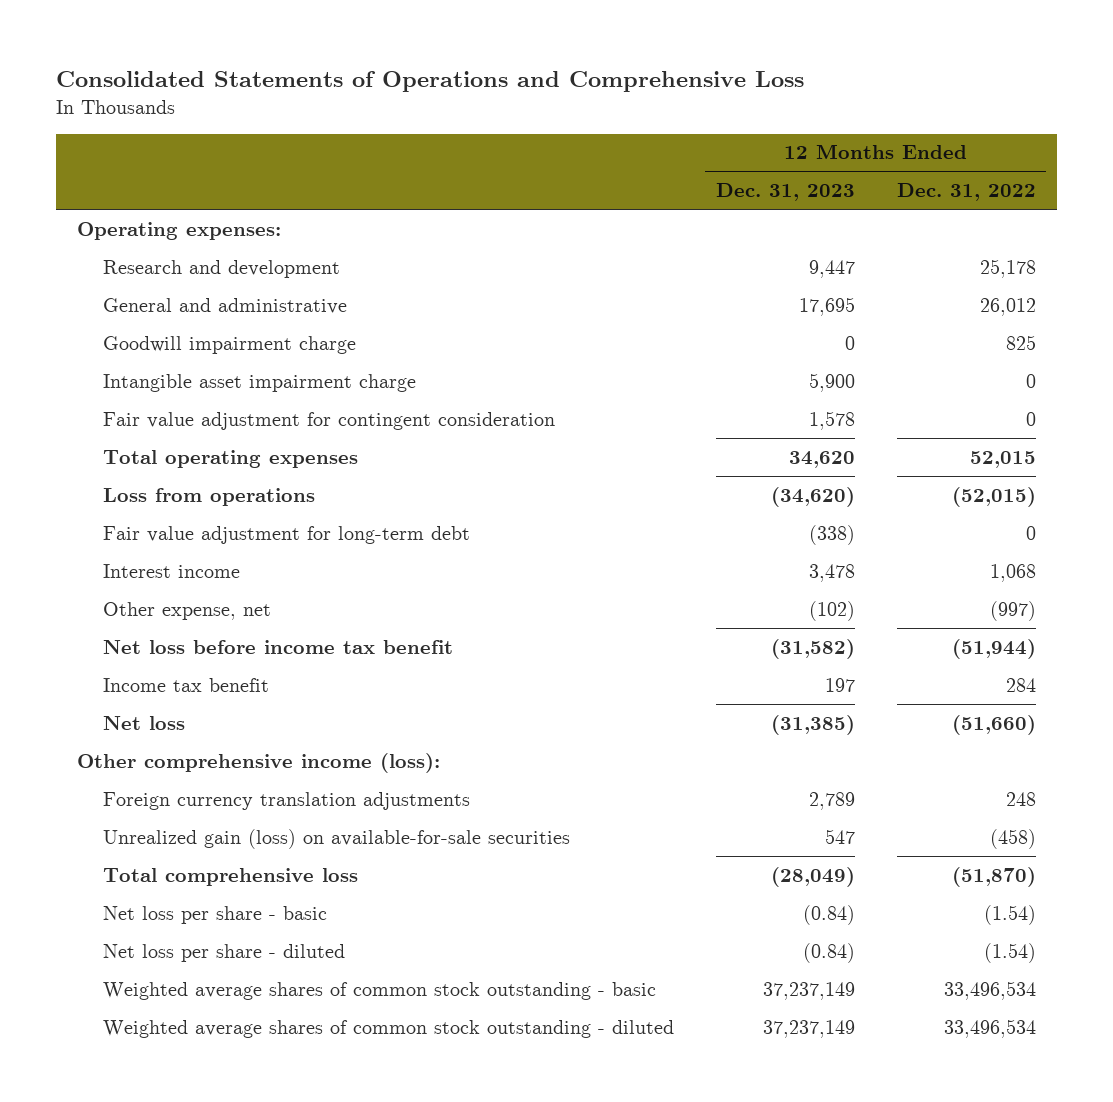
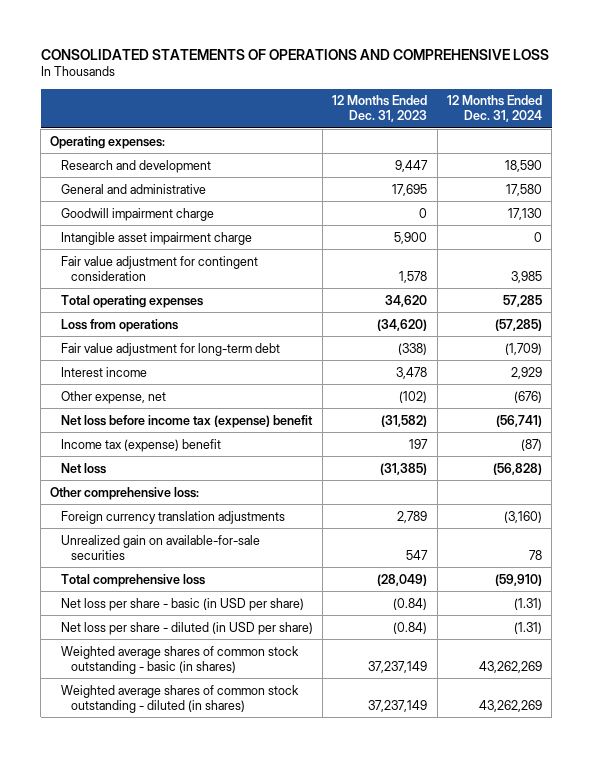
[55,70,804,92] Consolidated Statements of Operations and Comprehensive Loss -> [40,48,549,60] CONSOLIDATED STATEMENTS OF OPERATIONS AND COMPREHENSIVE LOSS
[896,183,1036,202] Dec. 31, 2022 -> none
none -> [447,95,543,123] 12 Months Ended Dec. 31, 2024
[102,639,453,654] Net loss before income tax benefit -> [60,414,313,428] Net loss before income tax (expense) benefit
[102,677,269,692] Income tax benefit -> [60,438,221,452] Income tax (expense) benefit
[76,752,440,773] Other comprehensive income (loss): -> [50,486,200,500] Other comprehensive loss:
[102,828,570,849] Unrealized gain (loss) on available-for-sale securities -> [60,534,260,560] Unrealized gain on available-for-sale securities
[102,905,327,924] Net loss per share - basic -> [60,597,304,611] Net loss per share - basic (in USD per share)
[102,943,345,962] Net loss per share - diluted -> [60,621,313,635] Net loss per share - diluted (in USD per share)
[102,981,656,1000] Weighted average shares of common stock outstanding - basic -> [60,645,299,674] Weighted average shares of common stock outstanding - basic (in shares)
[102,1019,674,1038] Weighted average shares of common stock outstanding - diluted -> [60,684,299,713] Weighted average shares of common stock outstanding - diluted (in shares)

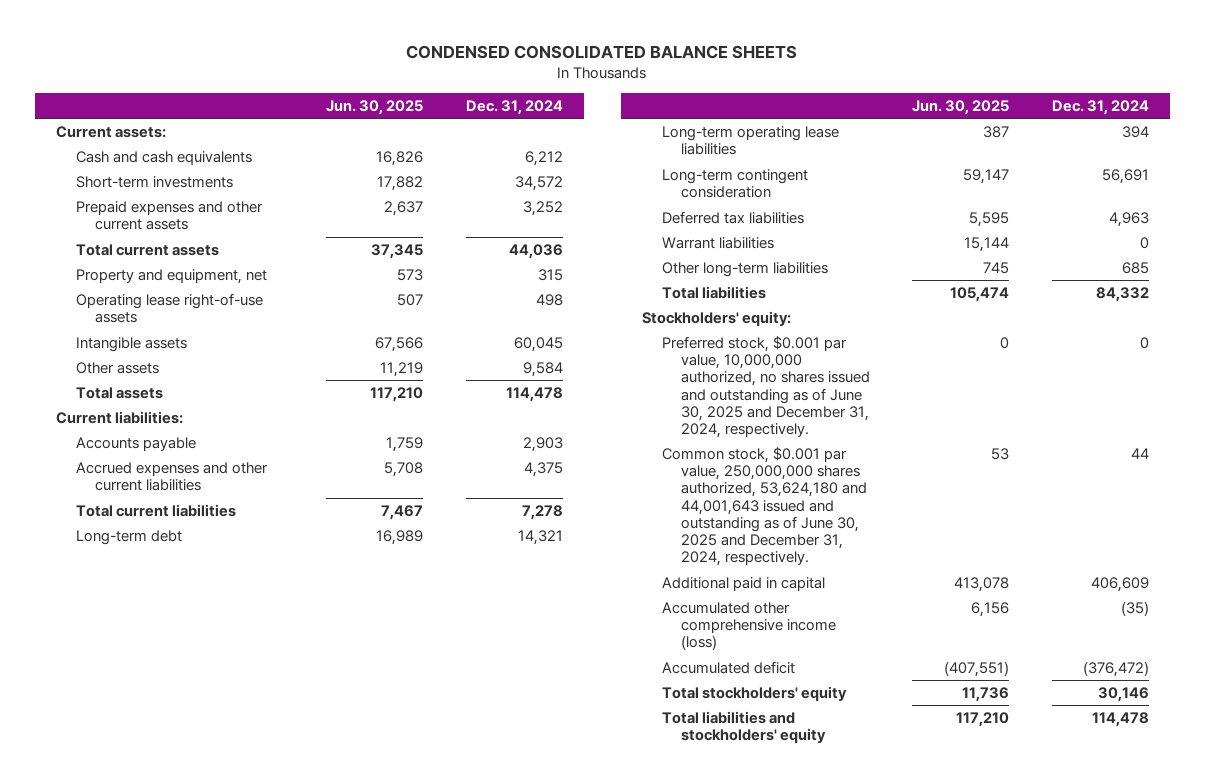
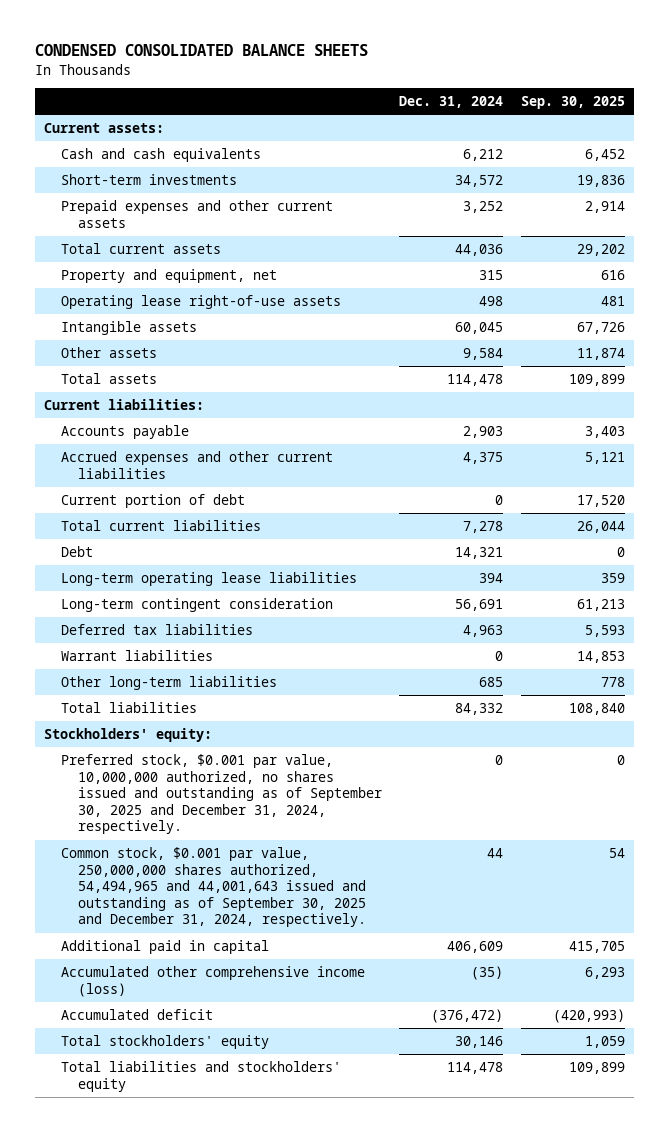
[326,100,424,116] Jun. 30, 2025 -> none
none -> [520,96,625,110] Sep. 30, 2025
none -> [61,493,246,508] Current portion of debt
[75,529,182,545] Long-term debt -> [61,545,94,557] Debt
[661,335,870,438] Preferred stock, $0.001 par value, 10,000,000 authorized, no shares issued and outstanding as of June 30, 2025 and December 31, 2024, respectively. -> [61,753,382,835] Preferred stock, $0.001 par value, 10,000,000 authorized, no shares issued and outstanding as of September 30, 2025 and December 31, 2024, respectively.
[661,446,867,567] Common stock, $0.001 par value, 250,000,000 shares authorized, 53,624,180 and 44,001,643 issued and outstanding as of June 30, 2025 and December 31, 2024, respectively. -> [61,846,366,928] Common stock, $0.001 par value, 250,000,000 shares authorized, 54,494,965 and 44,001,643 issued and outstanding as of September 30, 2025 and December 31, 2024, respectively.

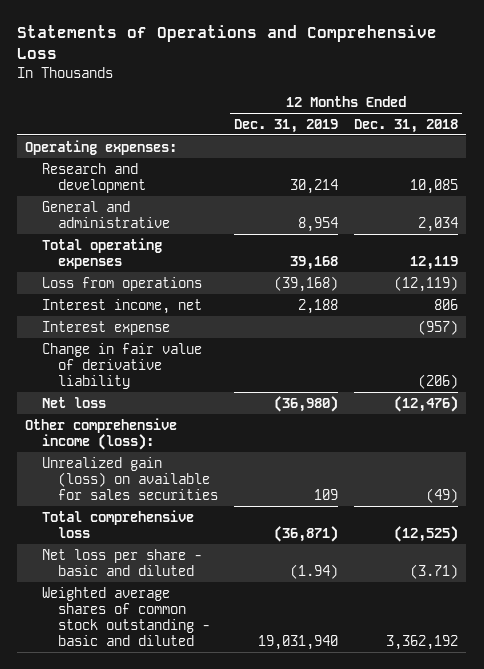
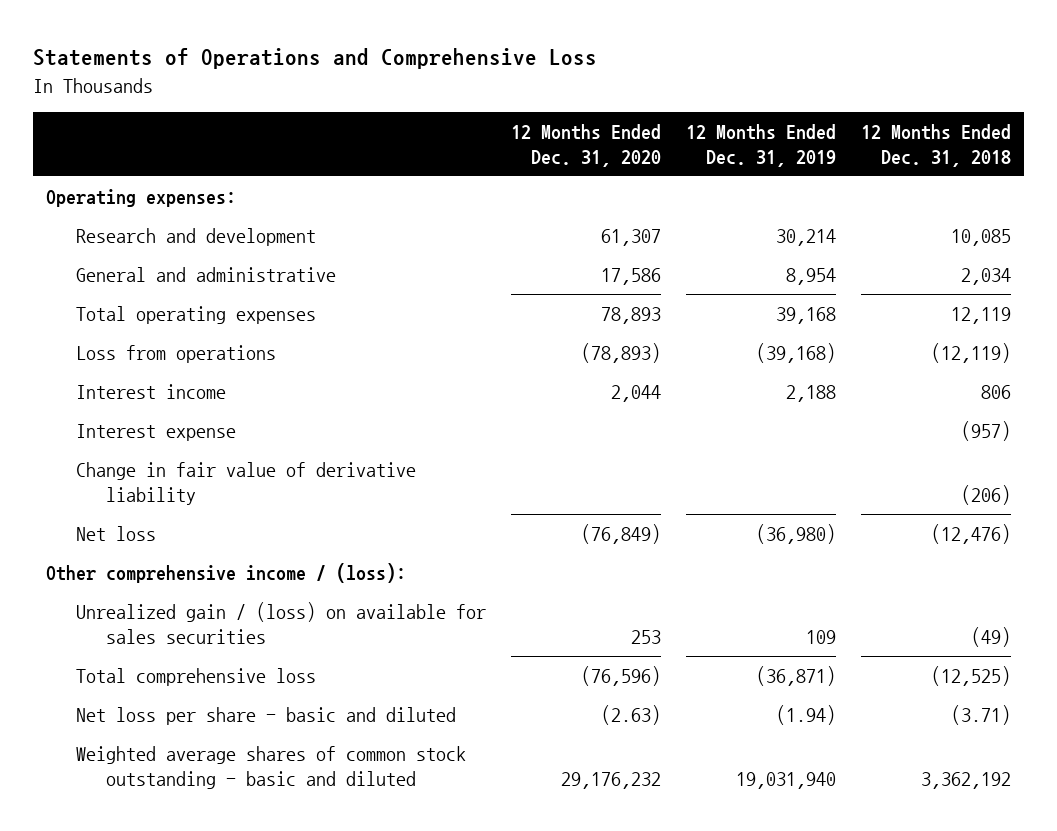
none -> [510,123,661,167] 12 Months Ended Dec. 31, 2020
[41,298,202,314] Interest income, net -> [75,383,226,399] Interest income
[25,417,178,450] Other comprehensive income (loss): -> [45,562,406,583] Other comprehensive income / (loss):
[41,456,218,500] Unrealized gain (loss) on available for sales securities -> [75,601,486,644] Unrealized gain / (loss) on available for sales securities

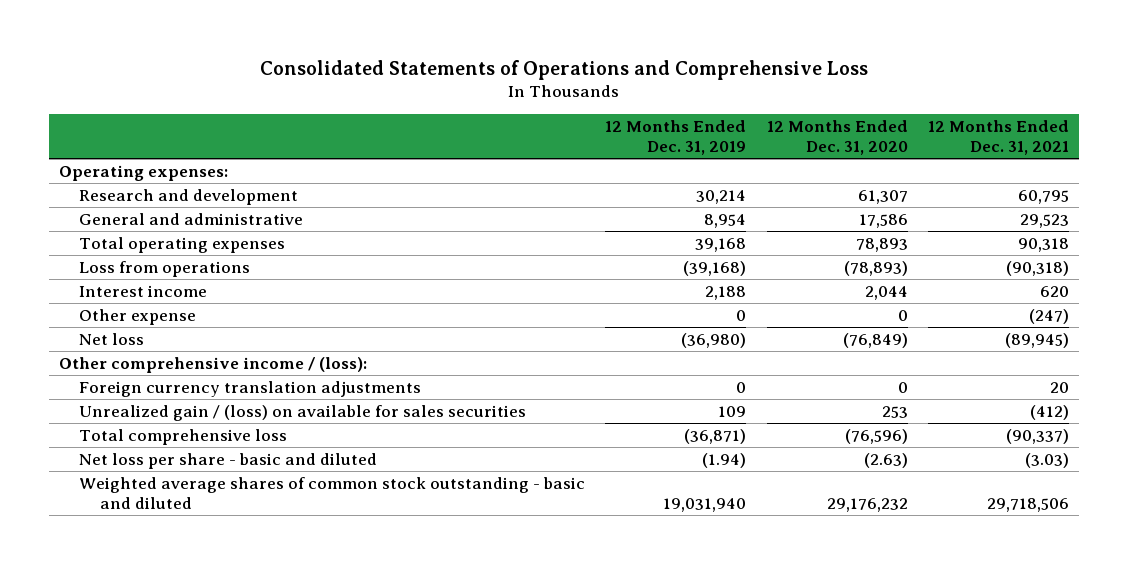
[33,48,598,70] Statements of Operations and Comprehensive Loss -> [259,59,868,80] Consolidated Statements of Operations and Comprehensive Loss
[860,123,1011,167] 12 Months Ended Dec. 31, 2018 -> none
none -> [928,120,1070,155] 12 Months Ended Dec. 31, 2021
[75,423,236,441] Interest expense -> none
[75,461,416,505] Change in fair value of derivative liability -> none
none -> [79,308,197,325] Other expense
none -> [79,380,422,397] Foreign currency translation adjustments

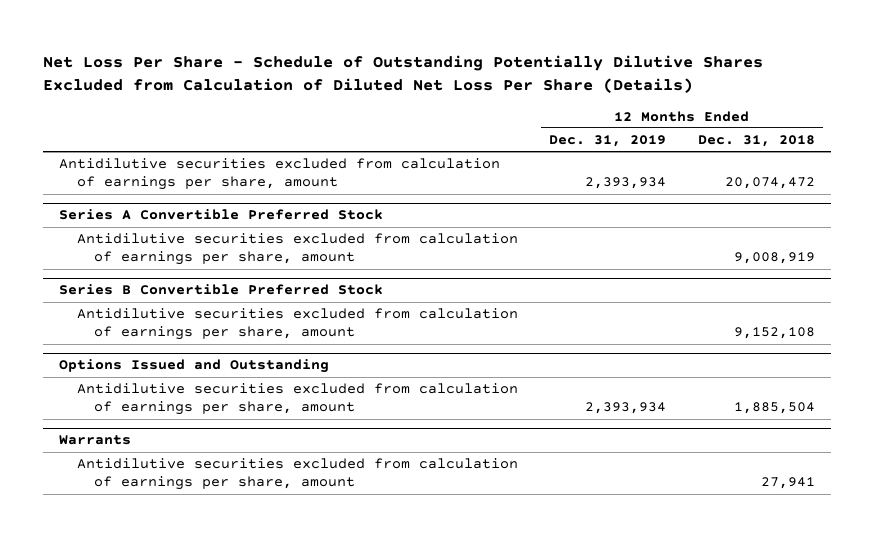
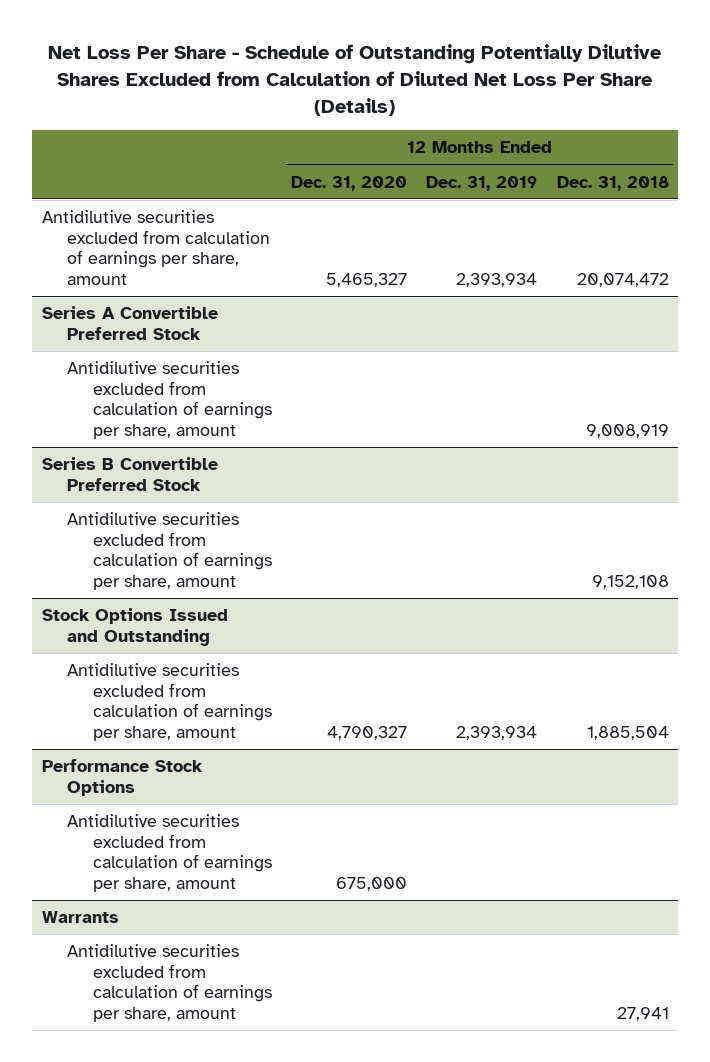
none -> [291,175,408,191] Dec. 31, 2020
[59,359,330,374] Options Issued and Outstanding -> [41,608,228,646] Stock Options Issued and Outstanding
none -> [41,759,203,796] Performance Stock Options
none -> [67,814,273,892] Antidilutive securities excluded from calculation of earnings per share, amount

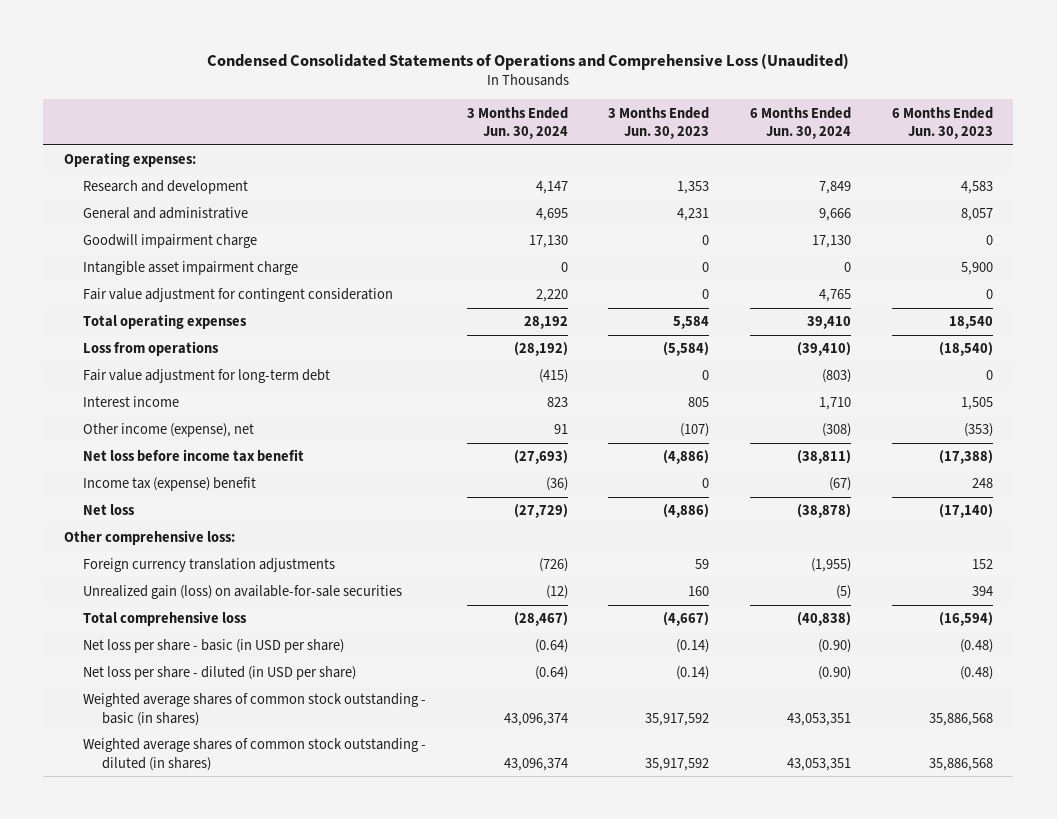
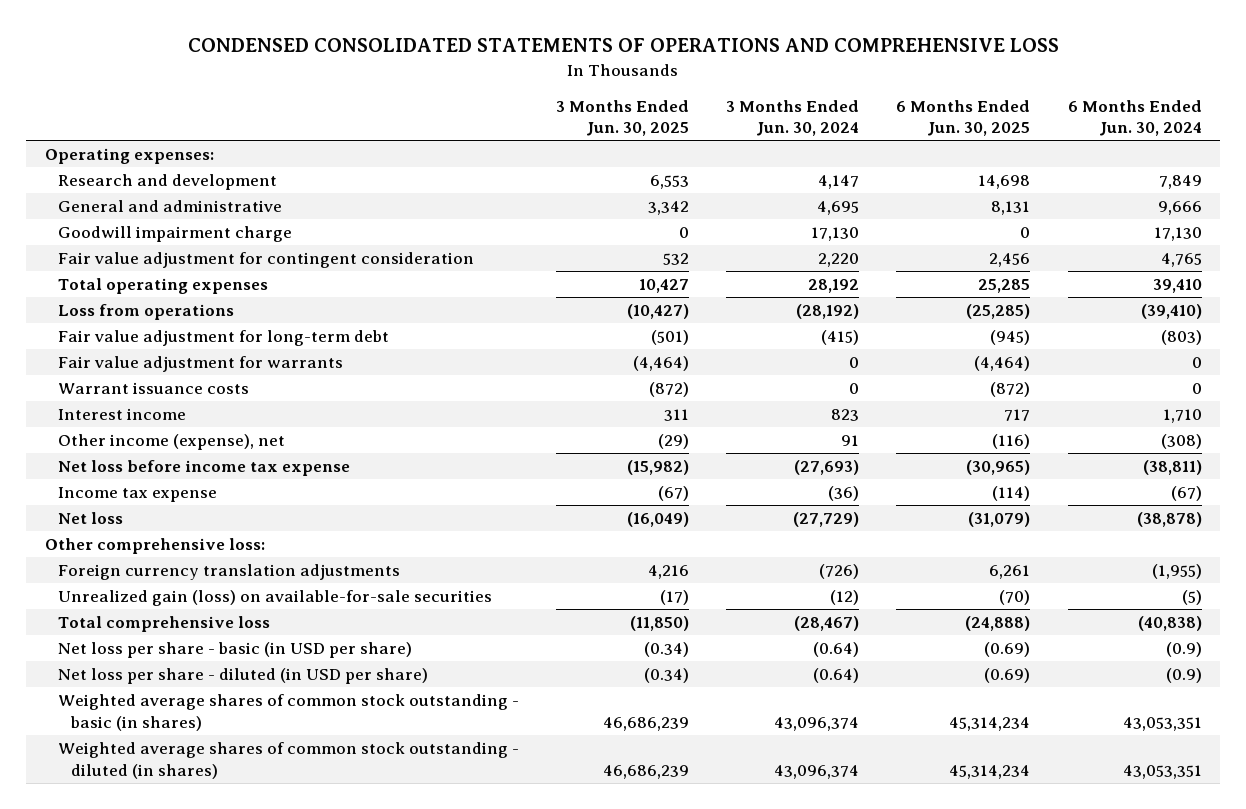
[207,52,850,70] Condensed Consolidated Statements of Operations and Comprehensive Loss (Unaudited) -> [188,38,1060,53] CONDENSED CONSOLIDATED STATEMENTS OF OPERATIONS AND COMPREHENSIVE LOSS
[608,106,710,139] 3 Months Ended Jun. 30, 2023 -> none
[891,106,993,139] 6 Months Ended Jun. 30, 2023 -> none
none -> [555,99,689,137] 3 Months Ended Jun. 30, 2025
none -> [896,99,1031,137] 6 Months Ended Jun. 30, 2025
[82,261,298,276] Intangible asset impairment charge -> none
none -> [57,355,343,372] Fair value adjustment for warrants
none -> [57,381,249,394] Warrant issuance costs
[82,449,304,463] Net loss before income tax benefit -> [57,459,350,476] Net loss before income tax expense
[82,477,256,492] Income tax (expense) benefit -> [57,486,217,502] Income tax expense
[818,639,852,654] (0.90) -> [1165,641,1202,657] (0.9)
[818,666,852,681] (0.90) -> [1165,667,1202,683] (0.9)

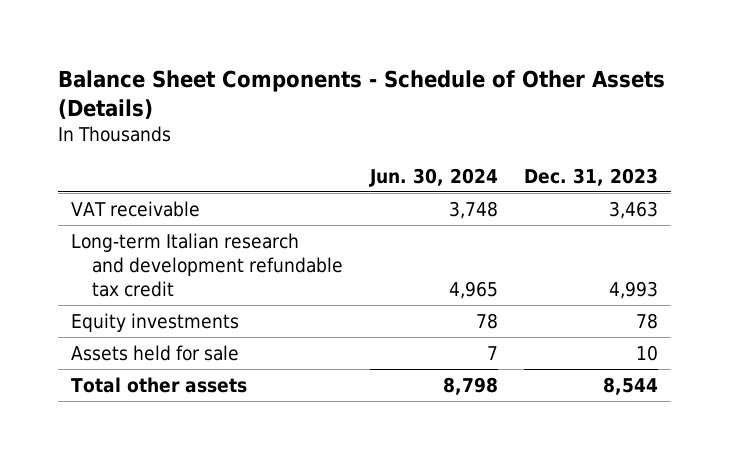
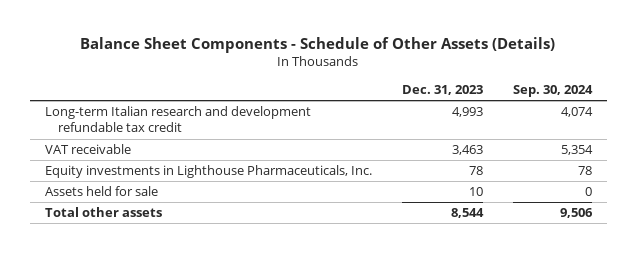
[368,167,498,187] Jun. 30, 2024 -> none
none -> [512,85,593,98] Sep. 30, 2024
[71,200,201,217] VAT receivable -> [44,144,131,155] VAT receivable
[71,312,240,332] Equity investments -> [44,165,372,179] Equity investments in Lighthouse Pharmaceuticals, Inc.

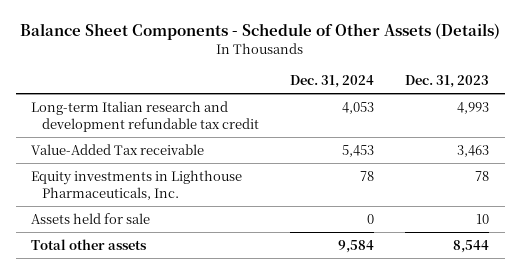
[512,85,593,98] Sep. 30, 2024 -> none
none -> [290,74,375,88] Dec. 31, 2024
[44,144,131,155] VAT receivable -> [31,143,205,155] Value-Added Tax receivable

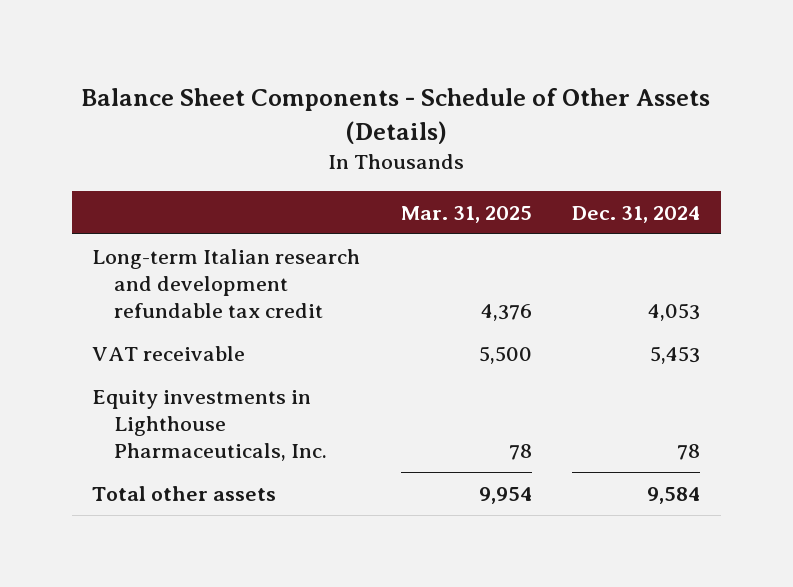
[405,74,490,88] Dec. 31, 2023 -> none
none -> [400,205,532,223] Mar. 31, 2025
[31,143,205,155] Value-Added Tax receivable -> [92,345,246,361] VAT receivable
[31,212,151,224] Assets held for sale -> none

